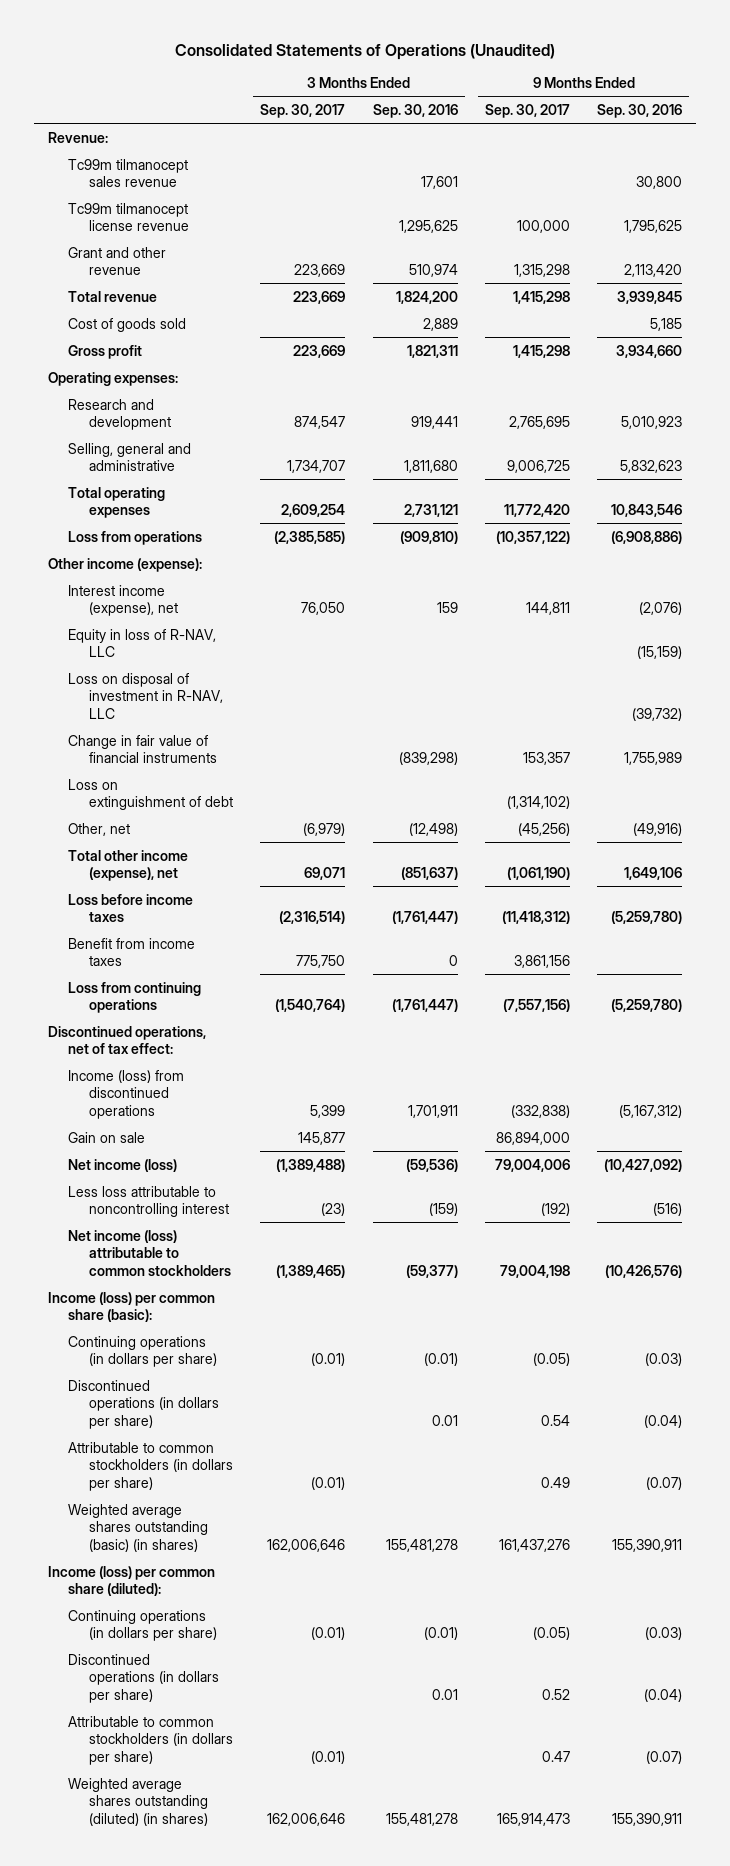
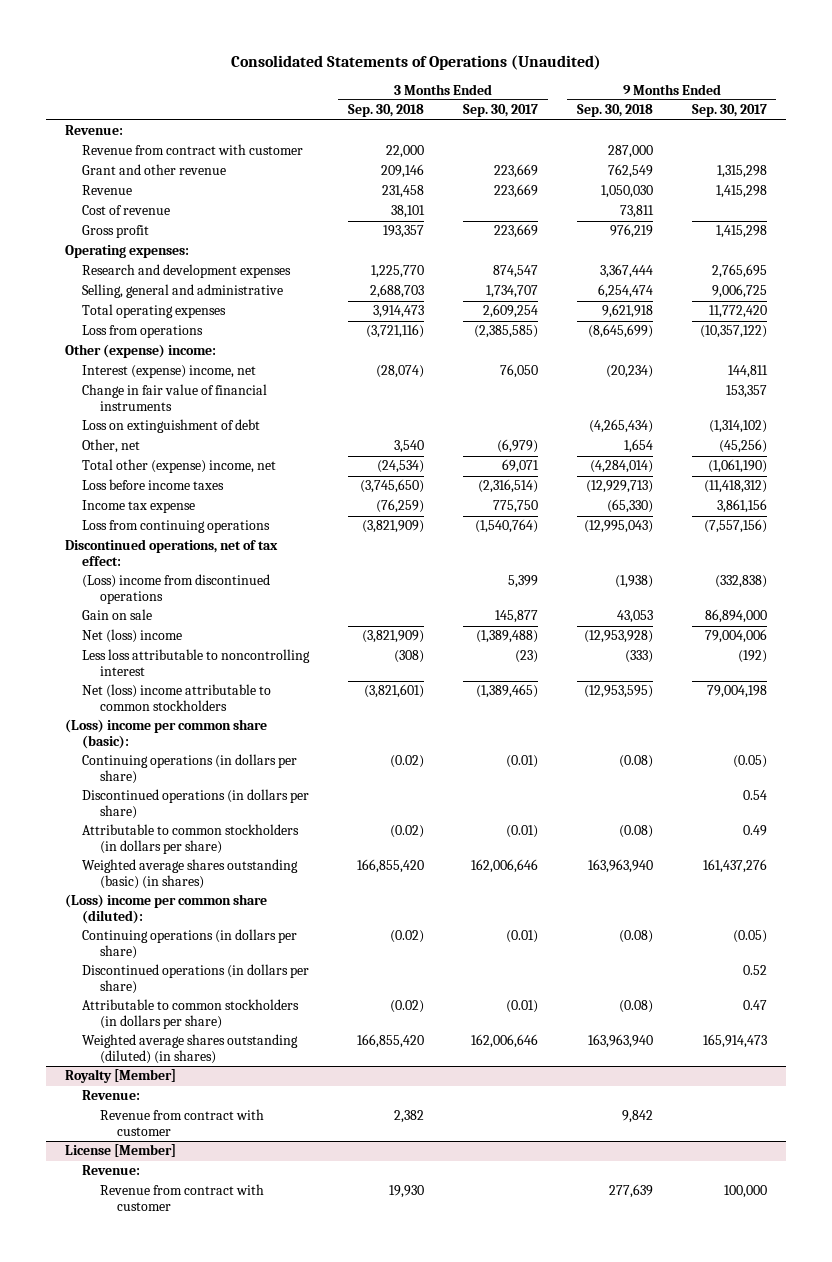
[372,103,458,118] Sep. 30, 2016 -> none
[597,103,683,118] Sep. 30, 2016 -> none
none -> [348,104,425,118] Sep. 30, 2018
none -> [576,104,653,118] Sep. 30, 2018
[68,158,189,188] Tc99m tilmanocept sales revenue -> none
[68,202,189,232] Tc99m tilmanocept license revenue -> none
none -> [82,144,304,156] Revenue from contract with customer
[68,317,187,332] Cost of goods sold -> none
[68,290,158,302] Total revenue -> [82,185,133,196] Revenue
none -> [82,205,171,216] Cost of revenue
[68,398,171,431] Research and development -> [82,264,292,279] Research and development expenses
[68,628,217,658] Equity in loss of R-NAV, LLC -> none
[68,672,223,719] Loss on disposal of investment in R-NAV, LLC -> none
[47,557,202,572] Other income (expense): -> [65,344,217,359] Other (expense) income:
[68,584,178,617] Interest income (expense), net -> [82,365,257,379] Interest (expense) income, net
[68,849,189,882] Total other income (expense), net -> [82,459,277,474] Total other (expense) income, net
[68,937,196,967] Benefit from income taxes -> [82,500,196,514] Income tax expense
[68,1069,185,1119] Income (loss) from discontinued operations -> [82,574,271,605] (Loss) income from discontinued operations
[68,1158,178,1172] Net income (loss) -> [82,629,183,644] Net (loss) income
[68,1229,231,1276] Net income (loss) attributable to common stockholders -> [82,684,272,712] Net (loss) income attributable to common stockholders
[47,1291,215,1323] Income (loss) per common share (basic): -> [65,719,268,750] (Loss) income per common share (basic):
[47,1565,215,1597] Income (loss) per common share (diluted): -> [65,894,268,925] (Loss) income per common share (diluted):
none -> [65,1069,177,1084] Royalty [Member]
none -> [82,1090,141,1101] Revenue:
none -> [99,1109,264,1137] Revenue from contract with customer
none -> [65,1144,177,1158] License [Member]
none -> [82,1165,141,1176] Revenue:
none -> [99,1184,264,1212] Revenue from contract with customer

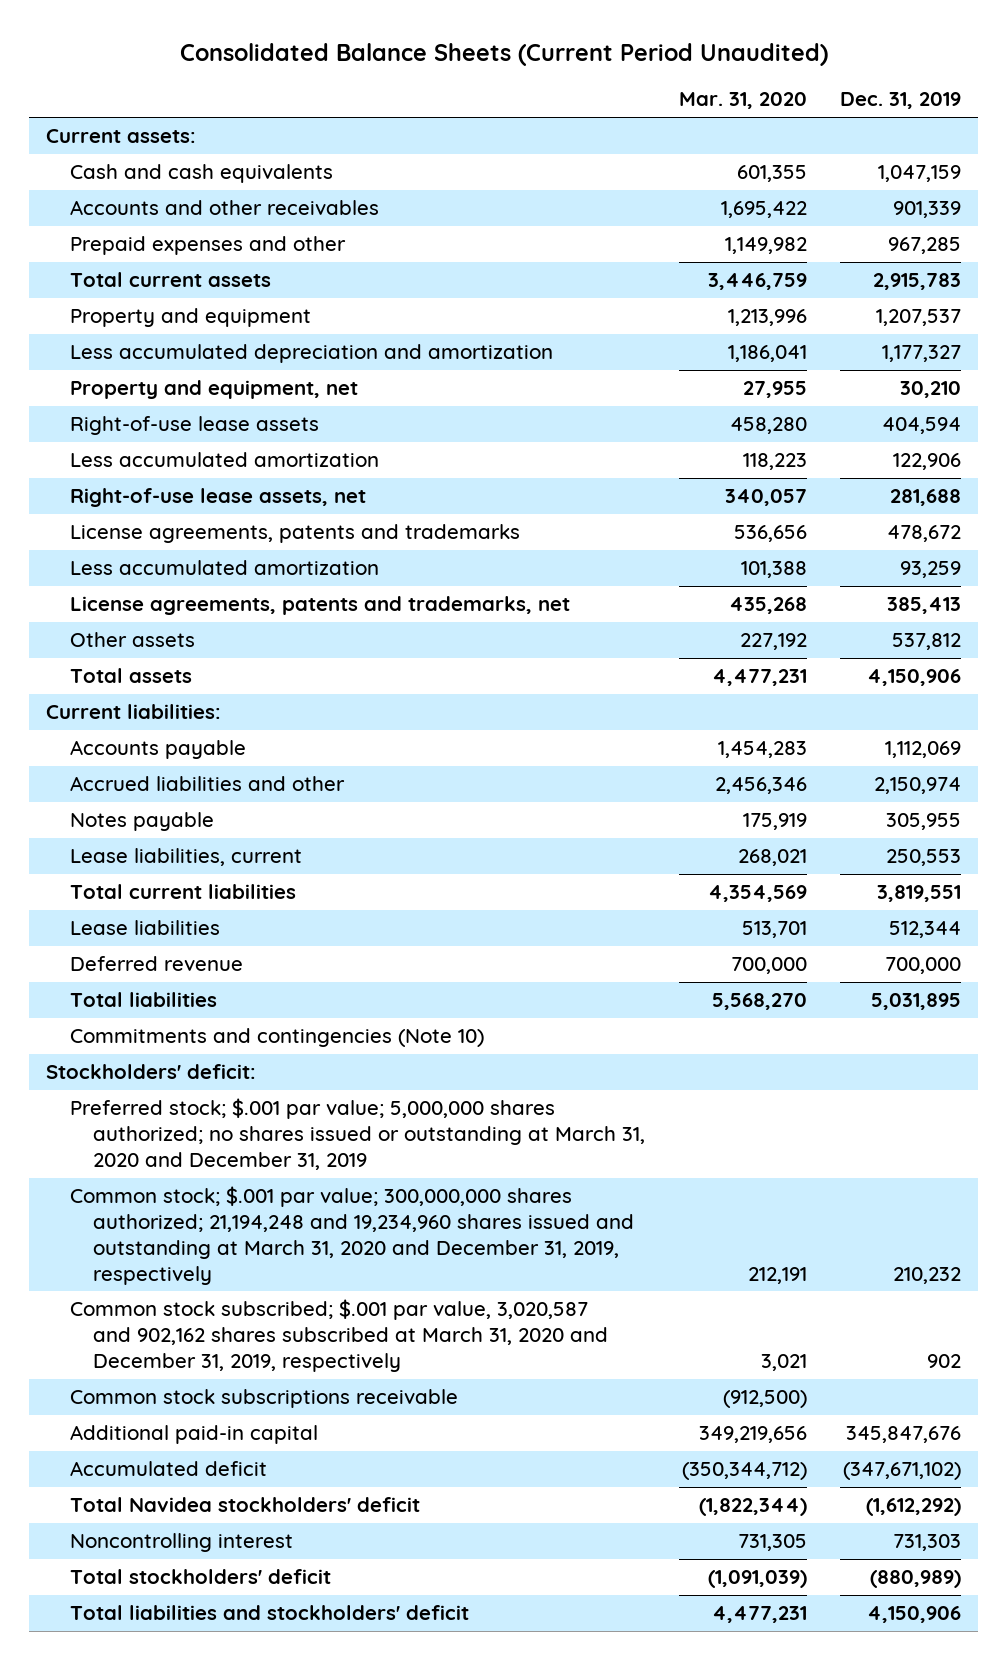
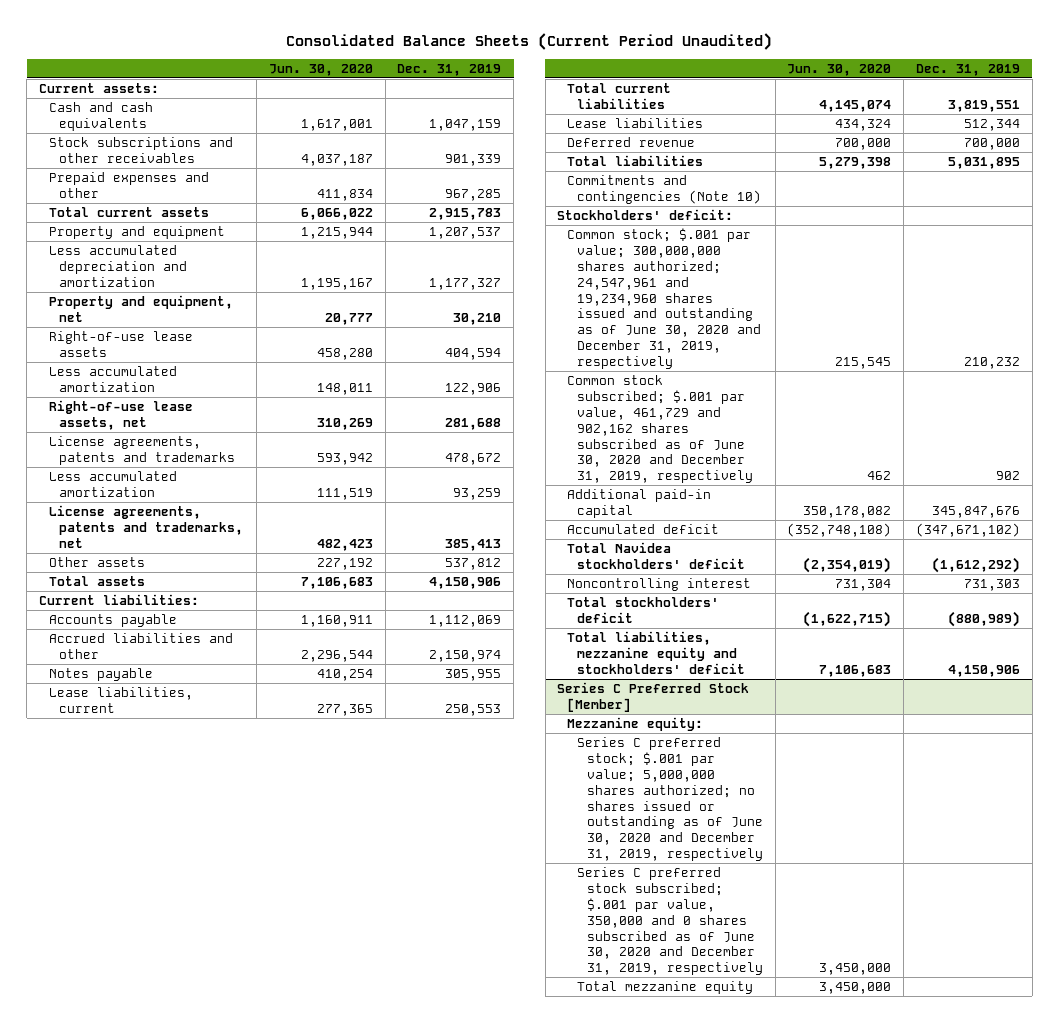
[678,92,807,110] Mar. 31, 2020 -> none
none -> [268,63,373,76] Jun. 30, 2020
[69,200,379,216] Accounts and other receivables -> [48,136,233,163] Stock subscriptions and other receivables
[69,1098,646,1170] Preferred stock; $.001 par value; 5,000,000 shares authorized; no shares issued or outstanding at March 31, 2020 and December 31, 2019 -> none
[69,1389,458,1409] Common stock subscriptions receivable -> none
[69,1186,635,1285] Common stock; $.001 par value; 300,000,000 shares authorized; 21,194,248 and 19,234,960 shares issued and outstanding at March 31, 2020 and December 31, 2019, respectively -> [567,227,762,370] Common stock; $.001 par value; 300,000,000 shares authorized; 24,547,961 and 19,234,960 shares issued and outstanding as of June 30, 2020 and December 31, 2019, respectively
[69,1299,609,1372] Common stock subscribed; $.001 par value, 3,020,587 and 902,162 shares subscribed at March 31, 2020 and December 31, 2019, respectively -> [567,374,754,484] Common stock subscribed; $.001 par value, 461,729 and 902,162 shares subscribed as of June 30, 2020 and December 31, 2019, respectively
[69,1605,469,1621] Total liabilities and stockholders' deficit -> [567,630,746,674] Total liabilities, mezzanine equity and stockholders' deficit
none -> [557,681,750,712] Series C Preferred Stock [Member]
none -> [567,716,704,731] Mezzanine equity:
none -> [577,736,763,862] Series C preferred stock; $.001 par value; 5,000,000 shares authorized; no shares issued or outstanding as of June 30, 2020 and December 31, 2019, respectively
none -> [577,866,763,976] Series C preferred stock subscribed; $.001 par value, 350,000 and 0 shares subscribed as of June 30, 2020 and December 31, 2019, respectively
none -> [577,980,754,994] Total mezzanine equity

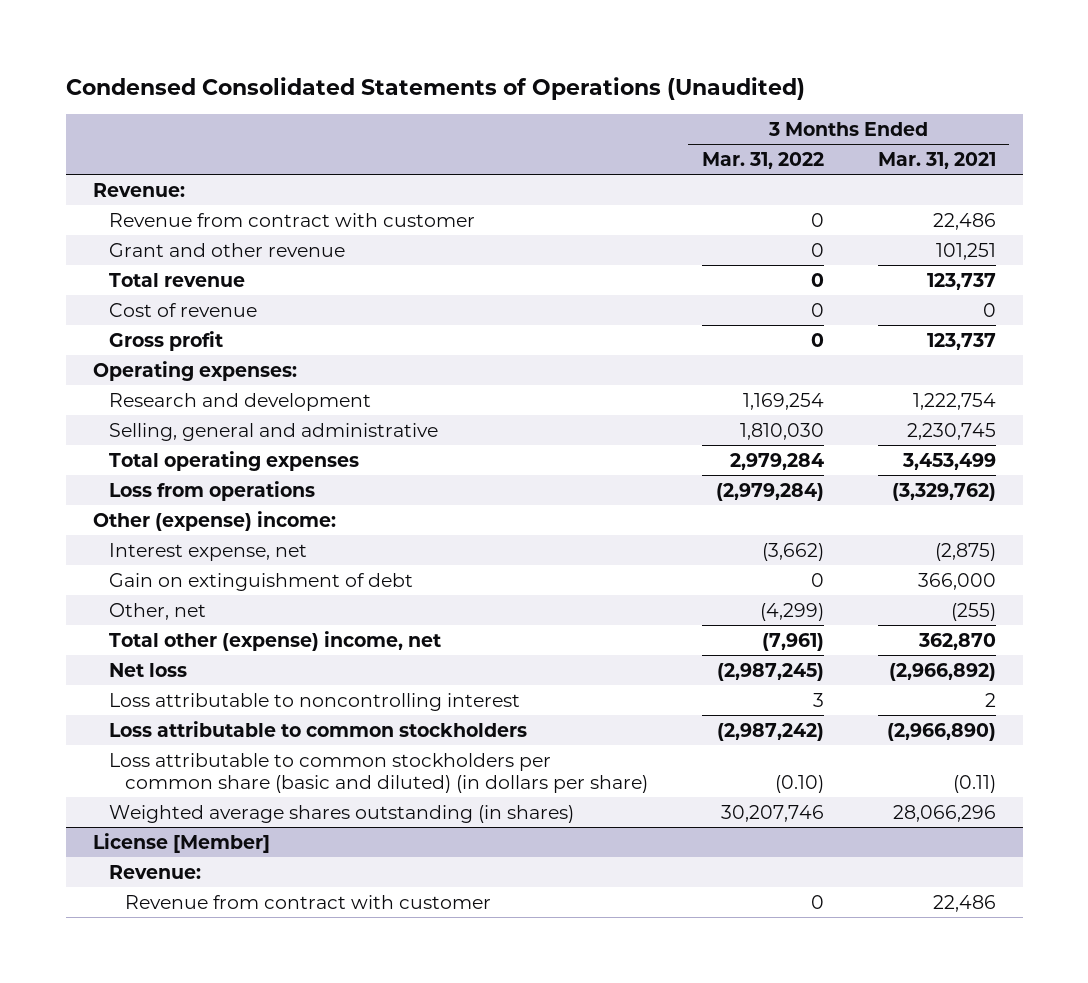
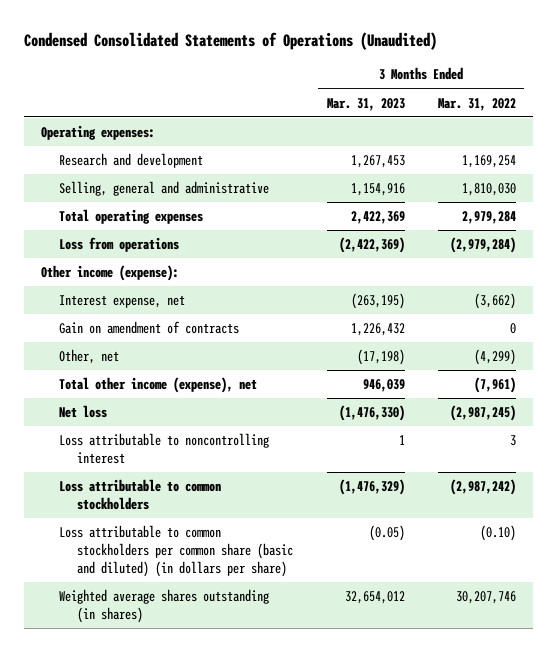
[877,151,996,169] Mar. 31, 2021 -> none
none -> [326,97,405,111] Mar. 31, 2023
[92,182,185,197] Revenue: -> none
[108,212,475,227] Revenue from contract with customer -> none
[108,242,345,257] Grant and other revenue -> none
[108,272,245,287] Total revenue -> none
[108,302,257,317] Cost of revenue -> none
[108,330,223,351] Gross profit -> none
[92,510,336,531] Other (expense) income: -> [40,265,179,282] Other income (expense):
[108,572,413,591] Gain on extinguishment of debt -> none
none -> [59,321,240,335] Gain on amendment of contracts
[108,630,441,651] Total other (expense) income, net -> [59,377,258,394] Total other income (expense), net
[92,832,270,853] License [Member] -> none
[108,864,201,879] Revenue: -> none
[124,894,491,909] Revenue from contract with customer -> none

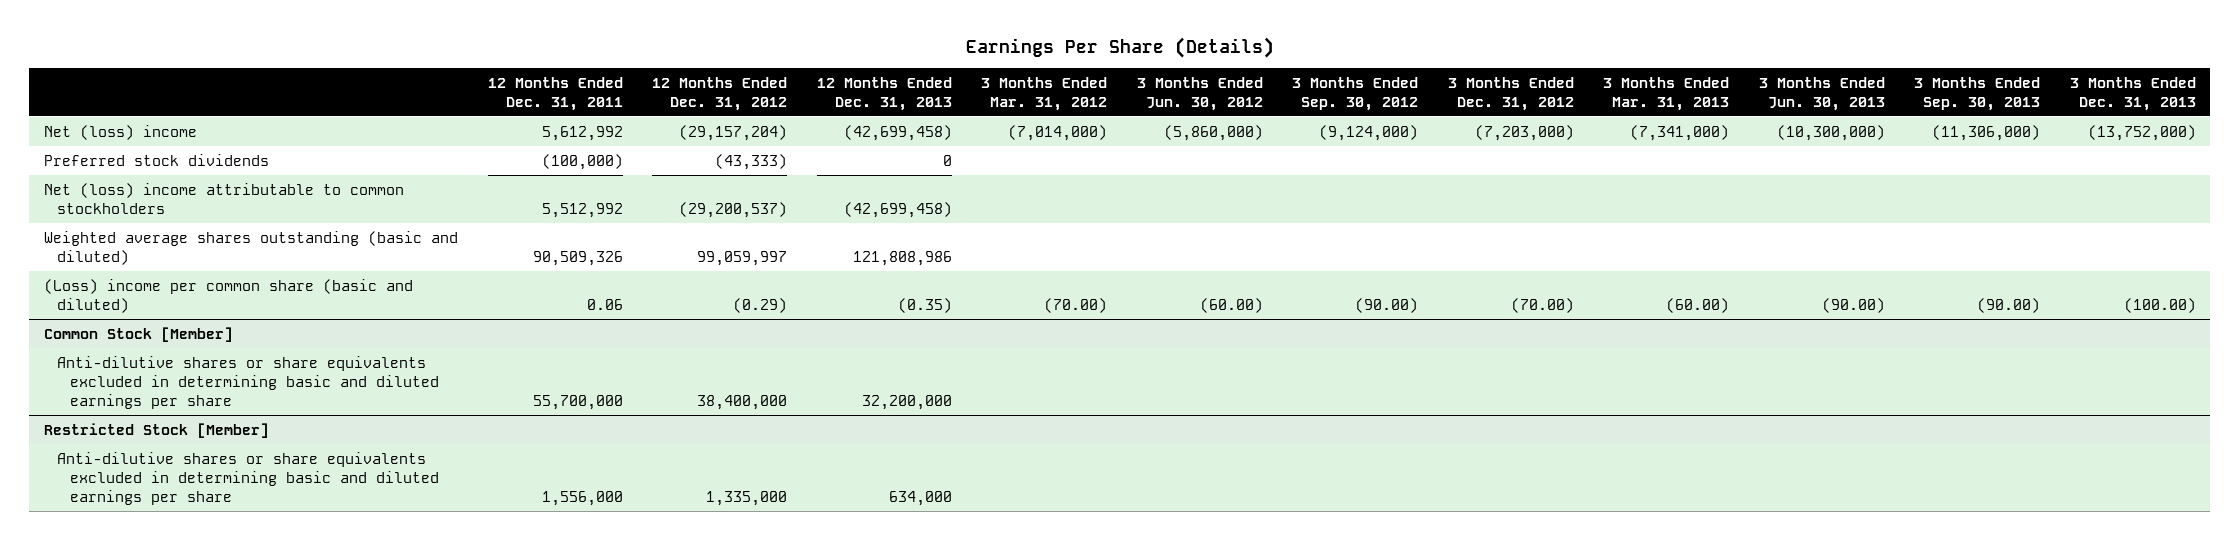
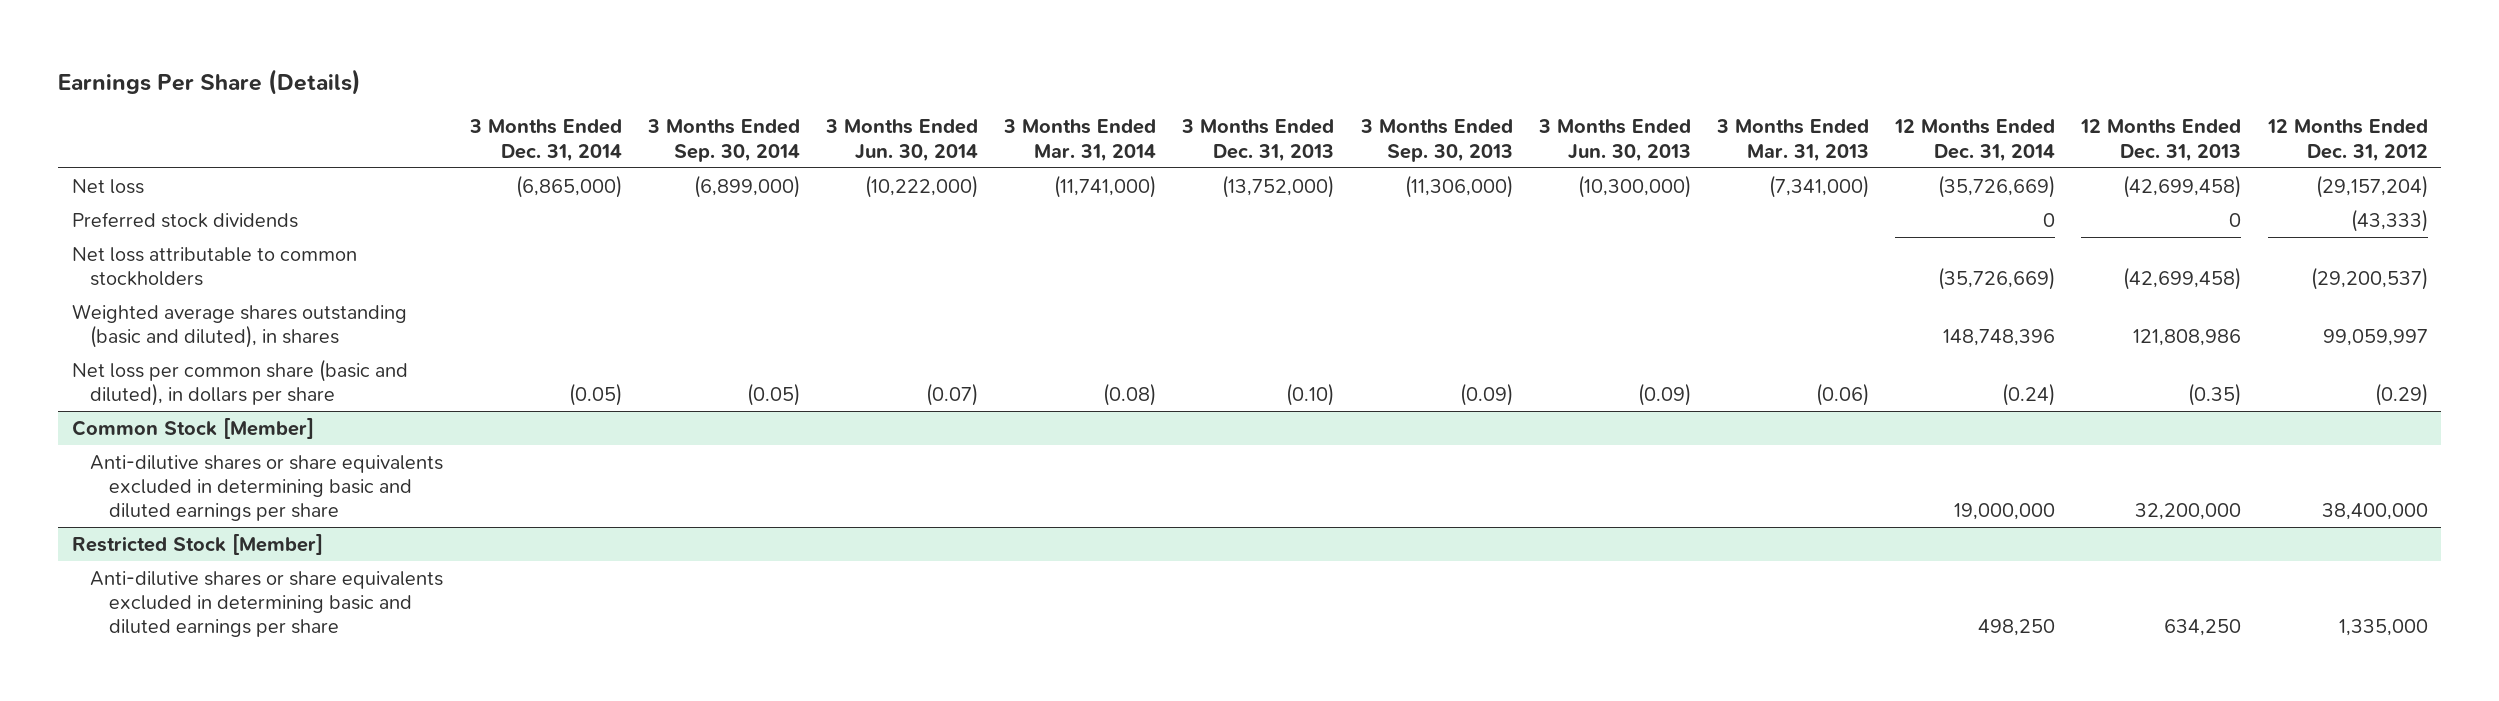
[487,76,623,111] 12 Months Ended Dec. 31, 2011 -> none
[981,76,1108,111] 3 Months Ended Mar. 31, 2012 -> none
[1136,76,1263,111] 3 Months Ended Jun. 30, 2012 -> none
[1292,76,1419,111] 3 Months Ended Sep. 30, 2012 -> none
[1447,76,1574,111] 3 Months Ended Dec. 31, 2012 -> none
none -> [468,119,622,162] 3 Months Ended Dec. 31, 2014
none -> [646,119,800,162] 3 Months Ended Sep. 30, 2014
none -> [824,119,978,162] 3 Months Ended Jun. 30, 2014
none -> [1003,119,1157,162] 3 Months Ended Mar. 31, 2014
none -> [1894,119,2056,162] 12 Months Ended Dec. 31, 2014
[44,124,198,140] Net (loss) income -> [71,178,144,194] Net loss
[44,182,405,214] Net (loss) income attributable to common stockholders -> [71,246,357,286] Net loss attributable to common stockholders
[44,230,459,265] Weighted average shares outstanding (basic and diluted) -> [71,303,407,348] Weighted average shares outstanding (basic and diluted), in shares
[44,278,414,313] (Loss) income per common share (basic and diluted) -> [71,358,408,406] Net loss per common share (basic and diluted), in dollars per share
[1666,297,1730,313] (60.00) -> [1815,382,1869,406] (0.06)
[1821,297,1885,313] (90.00) -> [1637,382,1691,406] (0.09)
[1977,297,2041,313] (90.00) -> [1459,382,1513,406] (0.09)
[2123,297,2196,313] (100.00) -> [1286,382,1335,406] (0.10)
[888,490,952,506] 634,000 -> [2164,619,2242,637] 634,250

